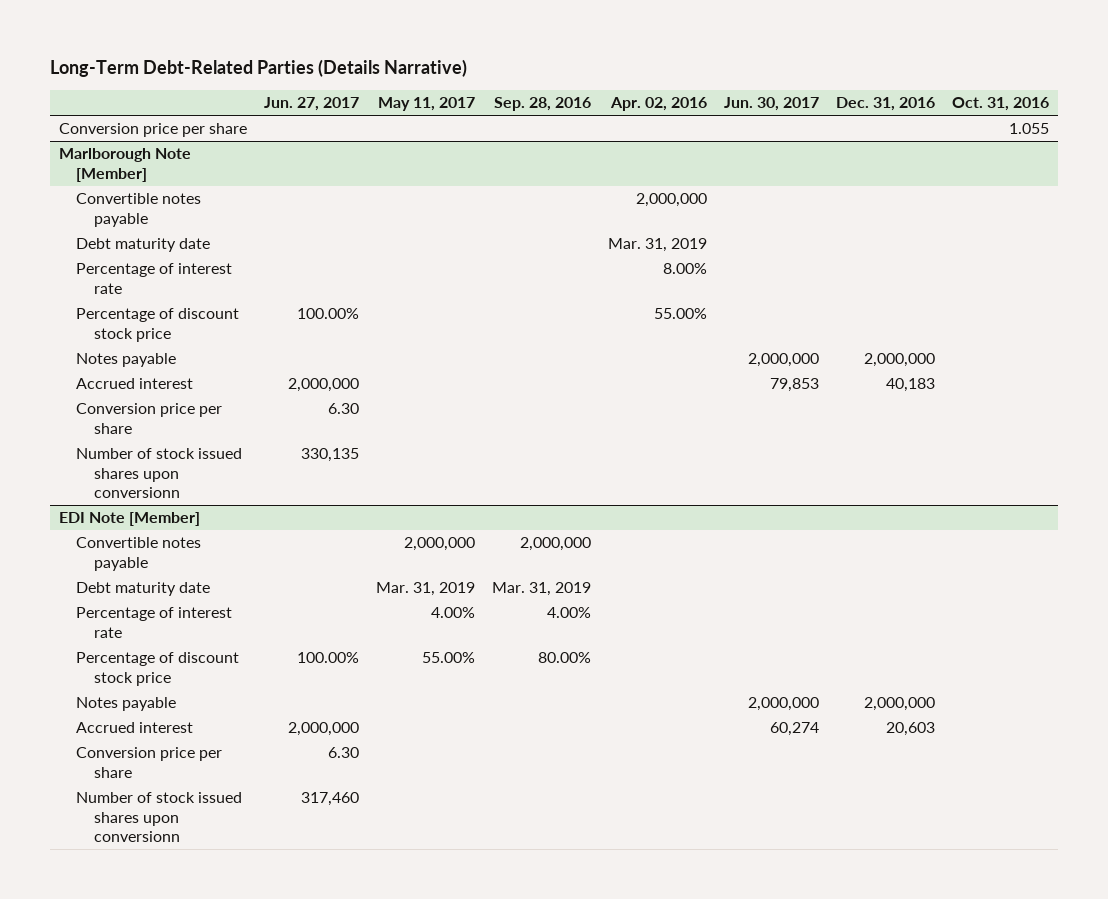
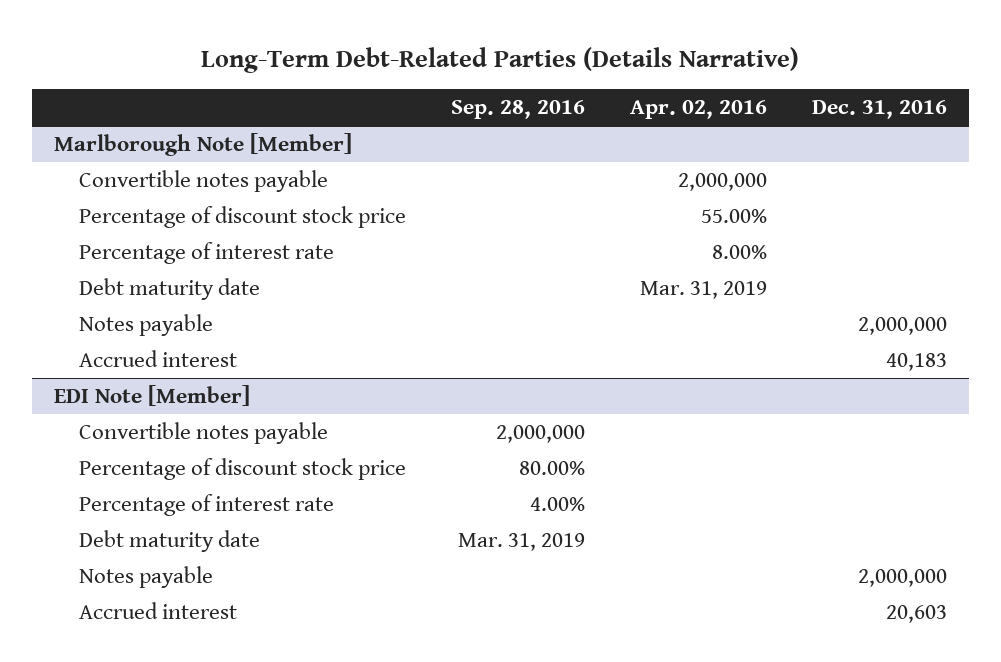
[263,97,359,112] Jun. 27, 2017 -> none
[377,97,475,112] May 11, 2017 -> none
[724,97,820,112] Jun. 30, 2017 -> none
[952,97,1050,112] Oct. 31, 2016 -> none
[58,123,247,138] Conversion price per share -> none
[76,263,233,294] Percentage of interest rate -> [79,242,335,265] Percentage of interest rate
[76,238,211,253] Debt maturity date -> [79,278,261,301] Debt maturity date
[76,403,223,434] Conversion price per share -> none
[76,448,243,499] Number of stock issued shares upon conversionn -> none
[76,607,233,638] Percentage of interest rate -> [79,494,335,517] Percentage of interest rate
[76,582,211,597] Debt maturity date -> [79,530,261,553] Debt maturity date
[76,747,223,778] Conversion price per share -> none
[76,792,243,843] Number of stock issued shares upon conversionn -> none

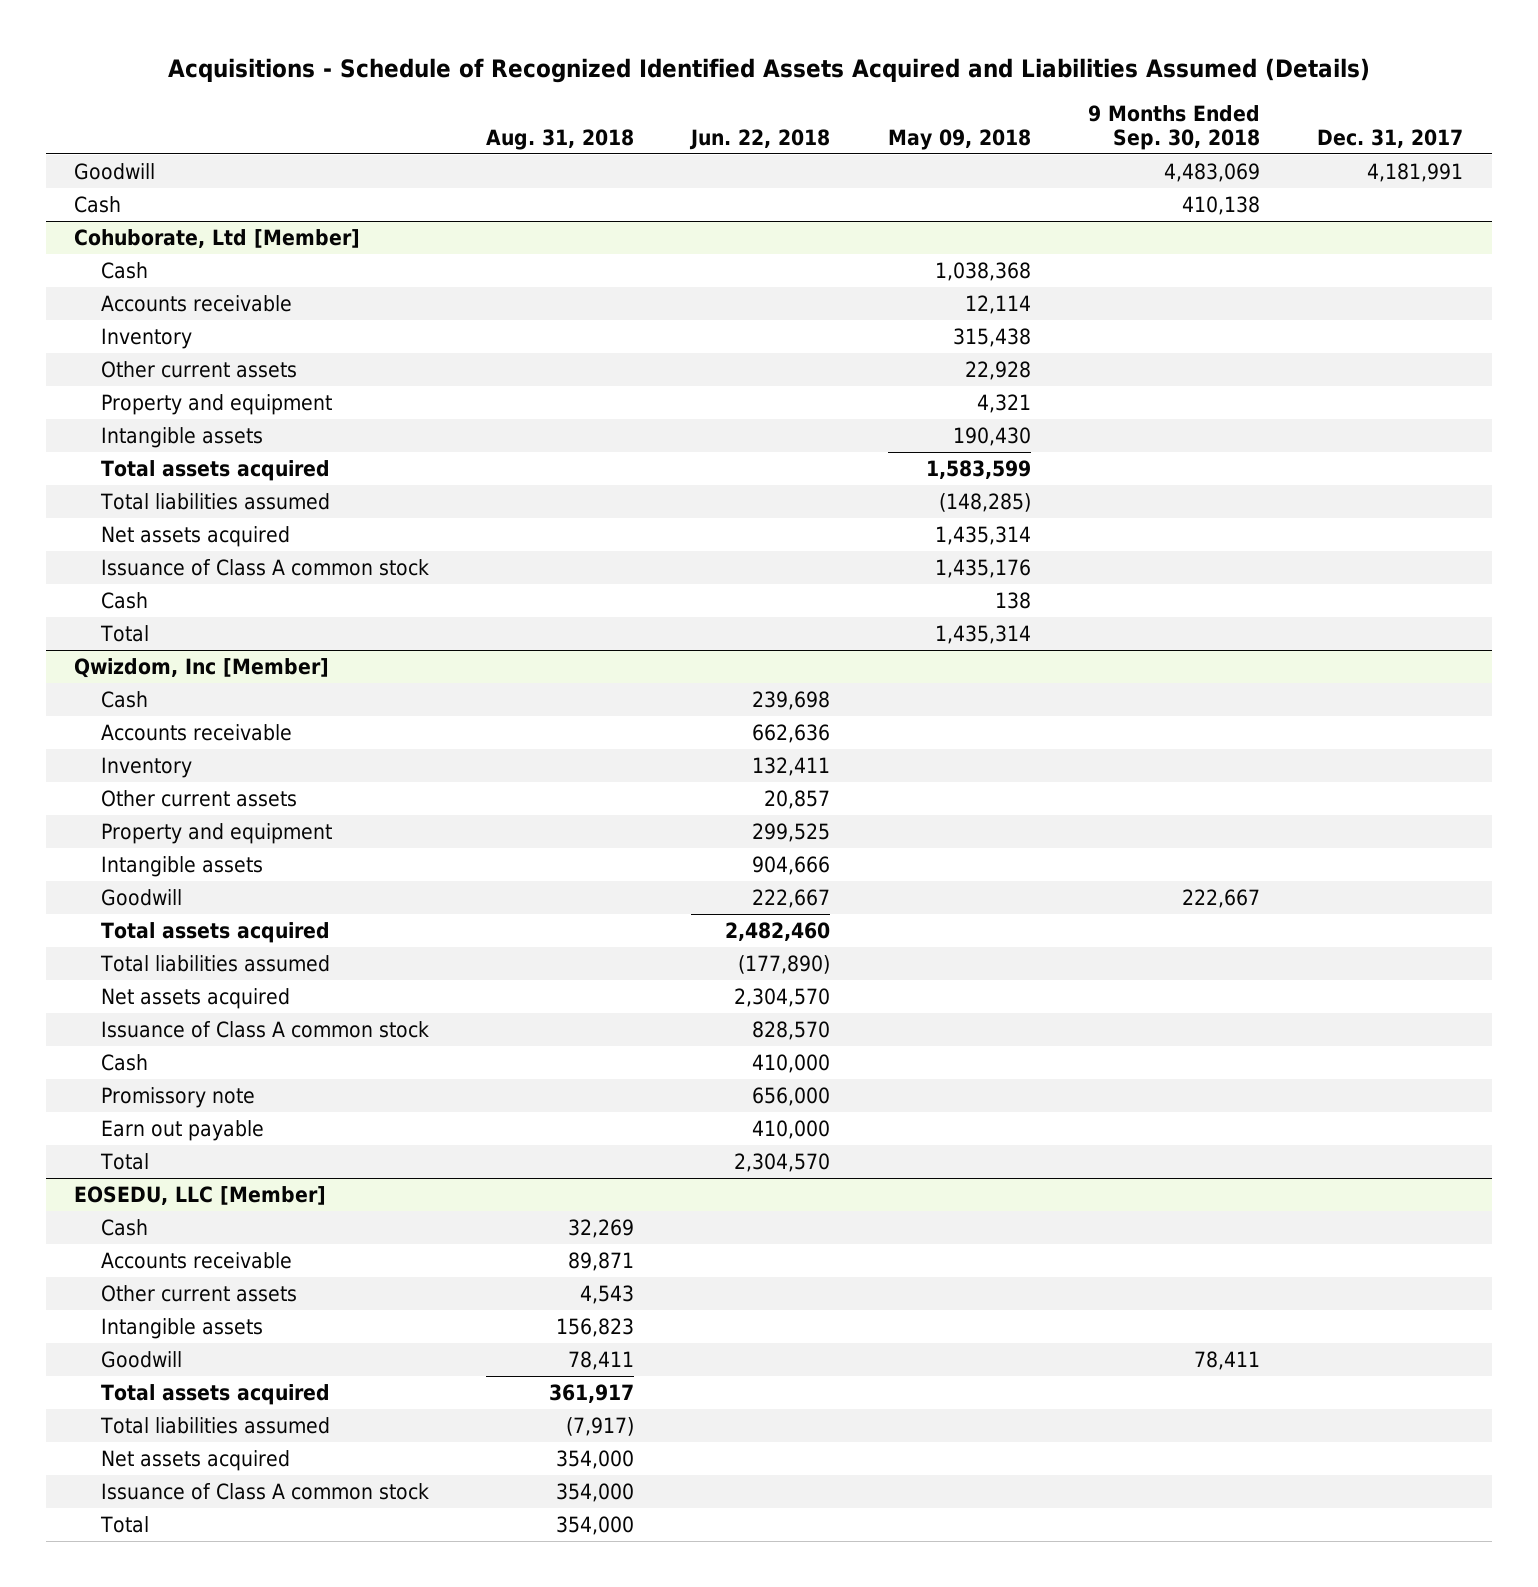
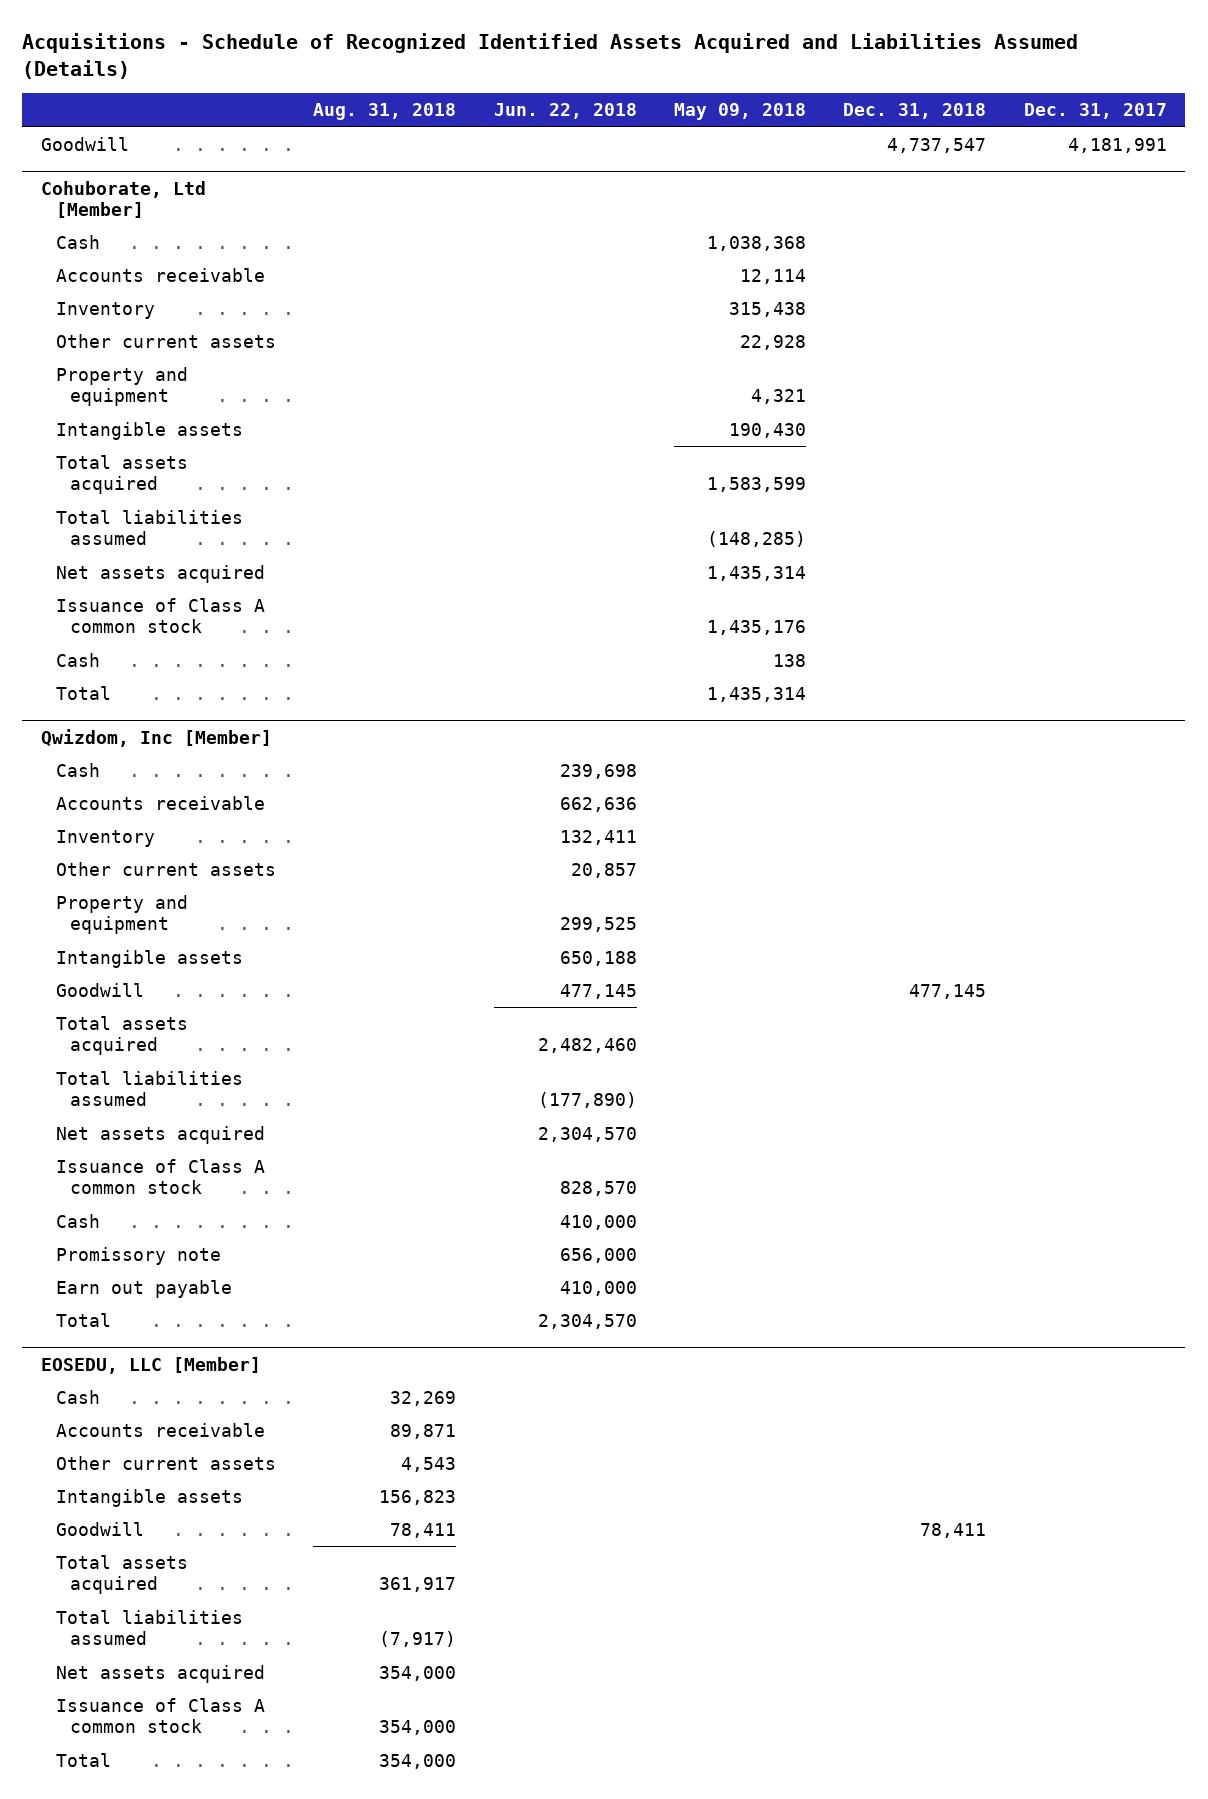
[1087,105,1260,150] 9 Months Ended Sep. 30, 2018 -> none
none -> [843,103,987,120] Dec. 31, 2018
[74,195,122,213] Cash -> none
[752,855,831,875] 904,666 -> [559,951,637,967] 650,188
[752,888,831,908] 222,667 -> [559,984,637,1000] 477,145

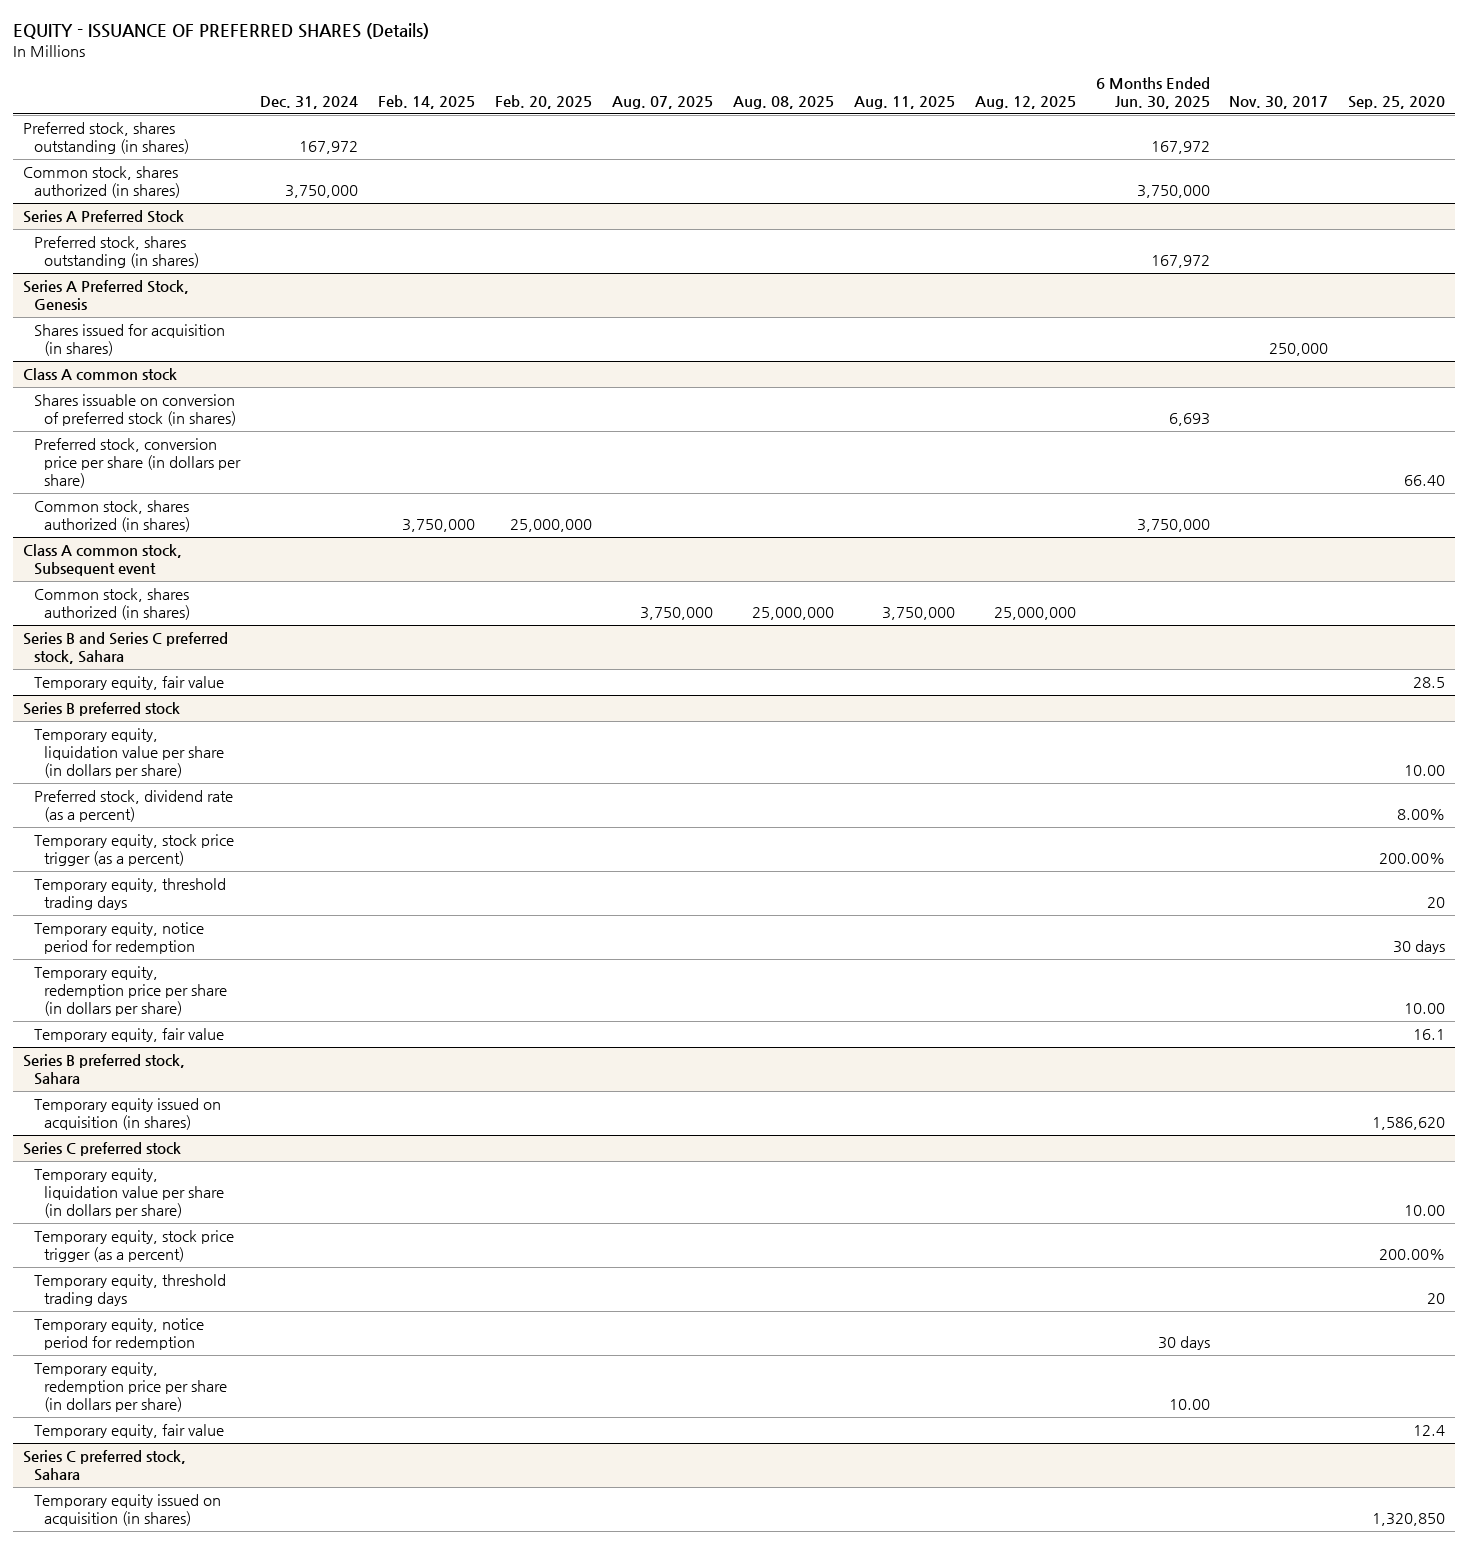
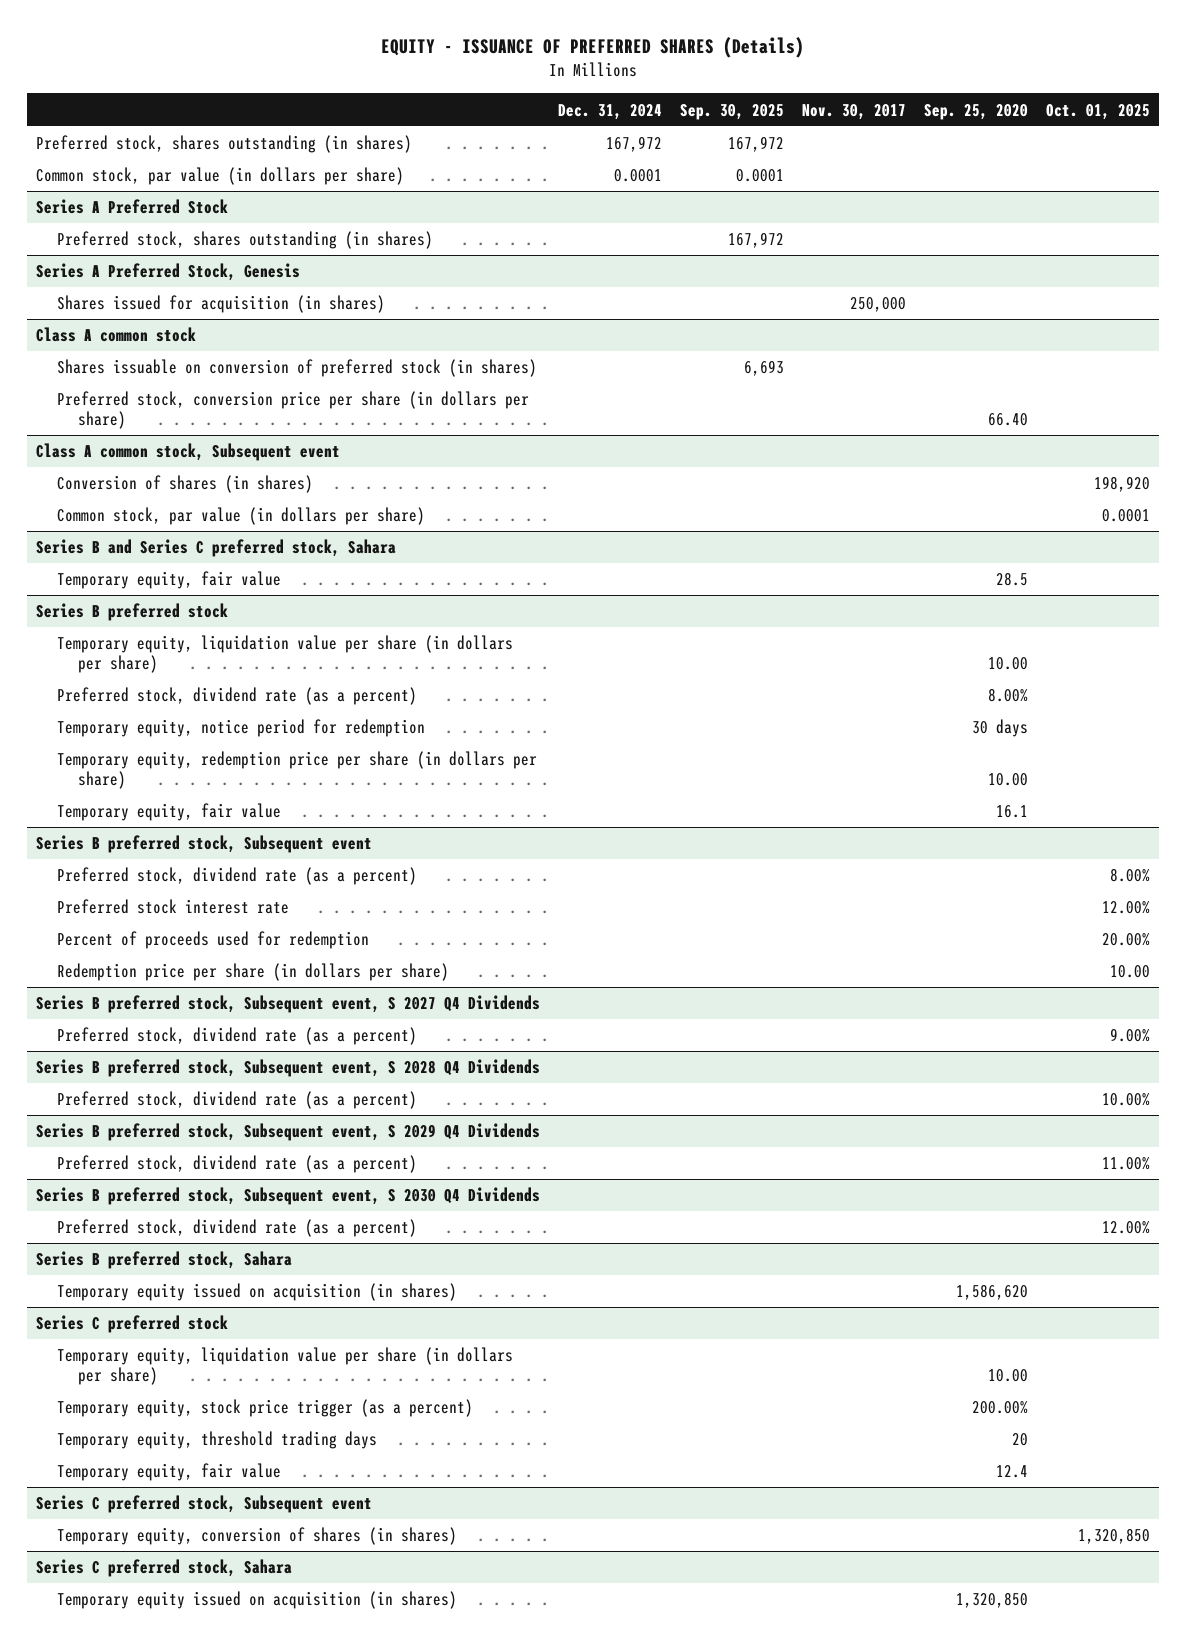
[378,95,476,110] Feb. 14, 2025 -> none
[494,95,592,110] Feb. 20, 2025 -> none
[611,96,713,110] Aug. 07, 2025 -> none
[732,96,834,110] Aug. 08, 2025 -> none
[853,96,955,110] Aug. 11, 2025 -> none
[974,96,1076,110] Aug. 12, 2025 -> none
[1095,77,1210,110] 6 Months Ended Jun. 30, 2025 -> none
none -> [679,103,784,120] Sep. 30, 2025
none -> [1045,103,1150,120] Oct. 01, 2025
[23,165,180,199] Common stock, shares authorized (in shares) -> none
none -> [35,167,404,186] Common stock, par value (in dollars per share)
[33,499,191,533] Common stock, shares authorized (in shares) -> none
[33,587,191,621] Common stock, shares authorized (in shares) -> none
none -> [57,475,314,494] Conversion of shares (in shares)
none -> [57,507,426,526] Common stock, par value (in dollars per share)
[33,833,234,867] Temporary equity, stock price trigger (as a percent) -> none
[33,877,226,911] Temporary equity, threshold trading days -> none
none -> [35,835,372,854] Series B preferred stock, Subsequent event
none -> [57,867,418,886] Preferred stock, dividend rate (as a percent)
none -> [57,899,290,915] Preferred stock interest rate
none -> [57,931,370,950] Percent of proceeds used for redemption
none -> [57,963,450,982] Redemption price per share (in dollars per share)
none -> [35,995,540,1014] Series B preferred stock, Subsequent event, S 2027 Q4 Dividends
none -> [57,1027,418,1046] Preferred stock, dividend rate (as a percent)
none -> [35,1059,540,1078] Series B preferred stock, Subsequent event, S 2028 Q4 Dividends
none -> [57,1091,418,1110] Preferred stock, dividend rate (as a percent)
none -> [35,1123,540,1142] Series B preferred stock, Subsequent event, S 2029 Q4 Dividends
none -> [57,1155,418,1174] Preferred stock, dividend rate (as a percent)
none -> [35,1187,540,1206] Series B preferred stock, Subsequent event, S 2030 Q4 Dividends
none -> [57,1219,418,1238] Preferred stock, dividend rate (as a percent)
[33,1317,204,1351] Temporary equity, notice period for redemption -> none
[33,1361,228,1413] Temporary equity, redemption price per share (in dollars per share) -> none
none -> [35,1495,372,1514] Series C preferred stock, Subsequent event
none -> [57,1527,458,1546] Temporary equity, conversion of shares (in shares)

